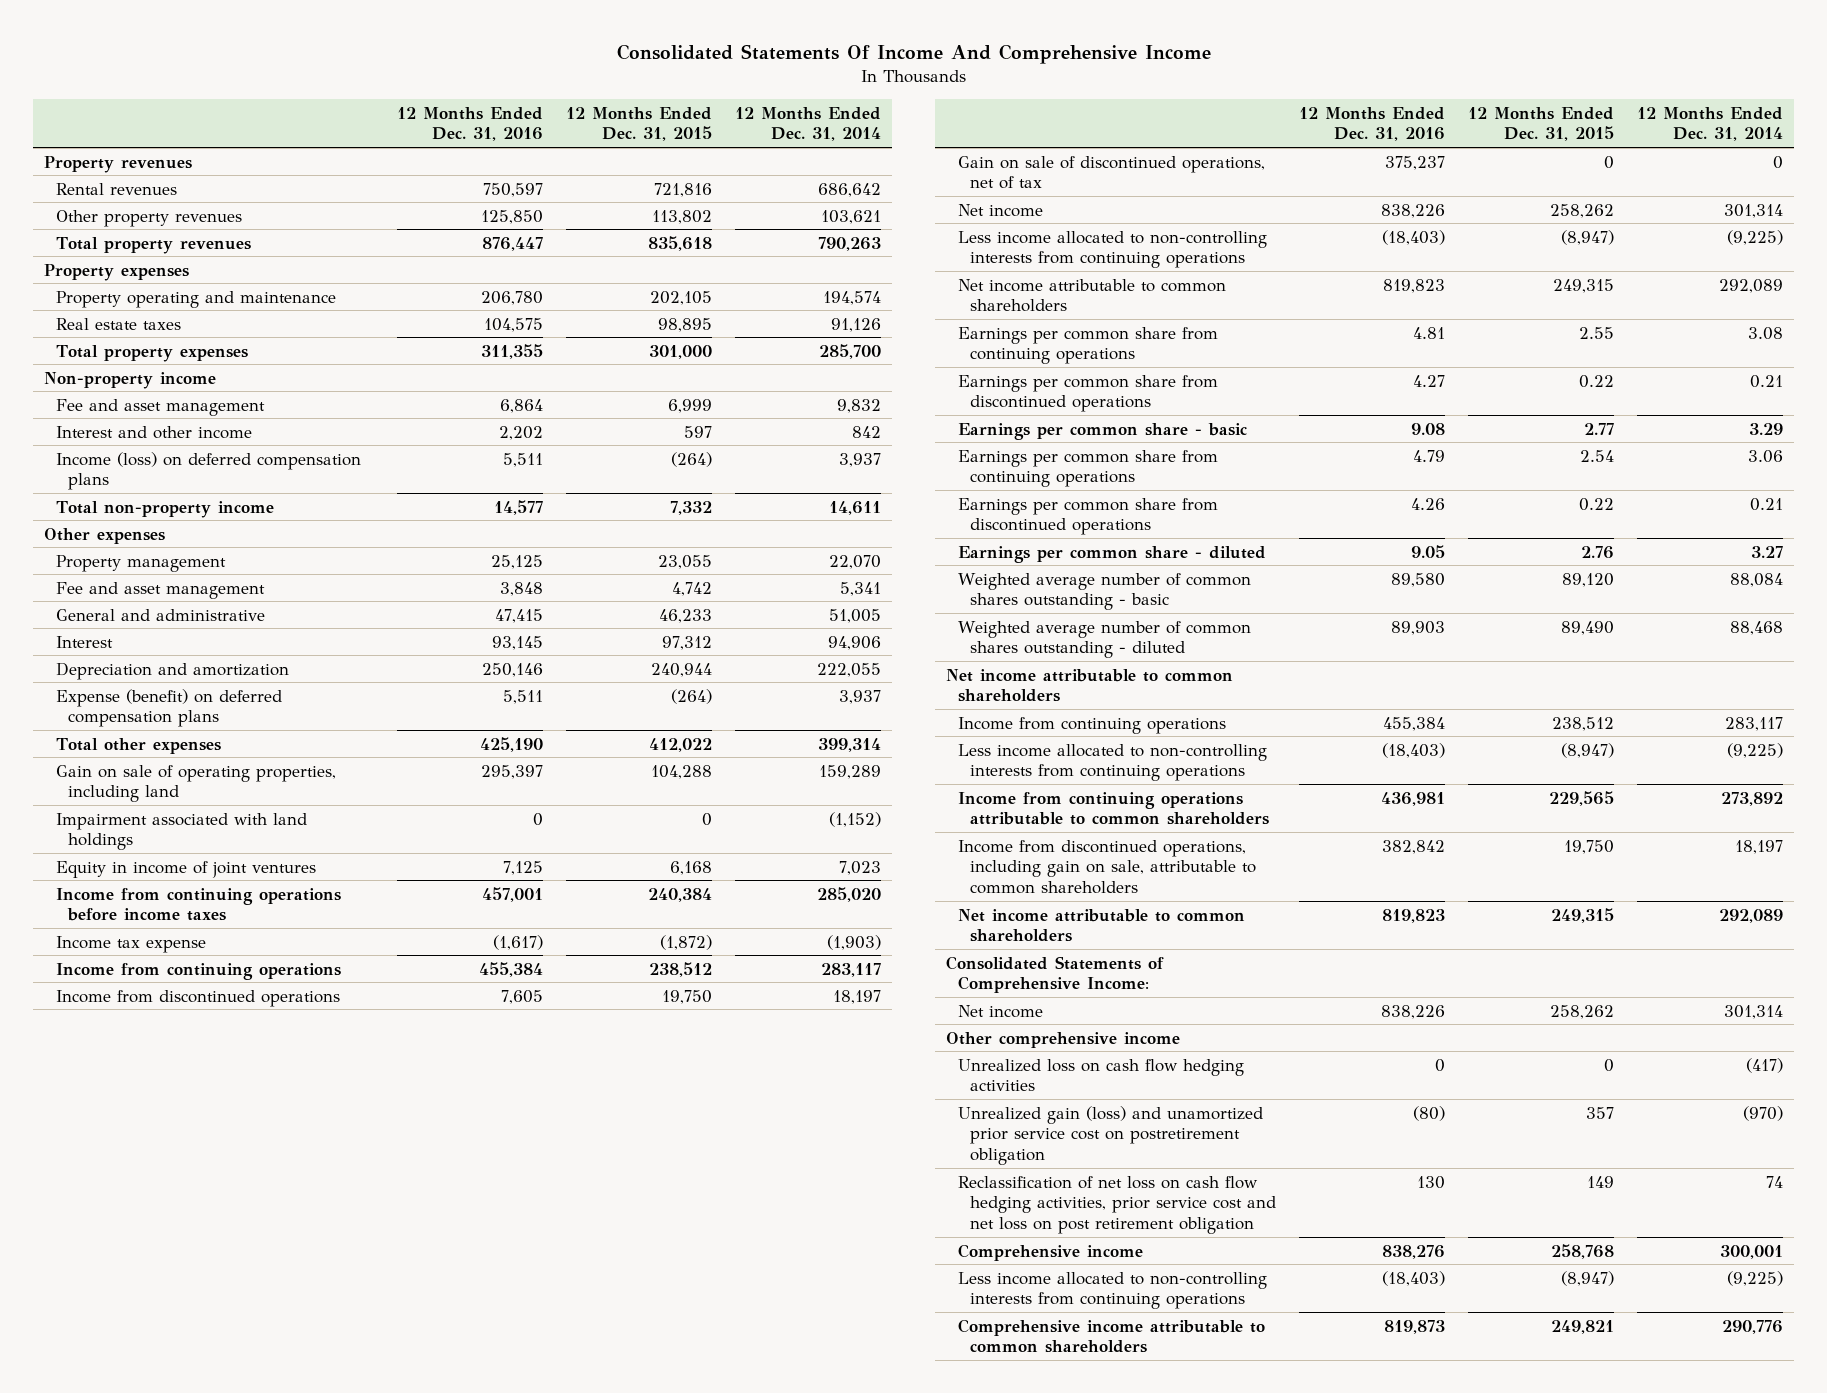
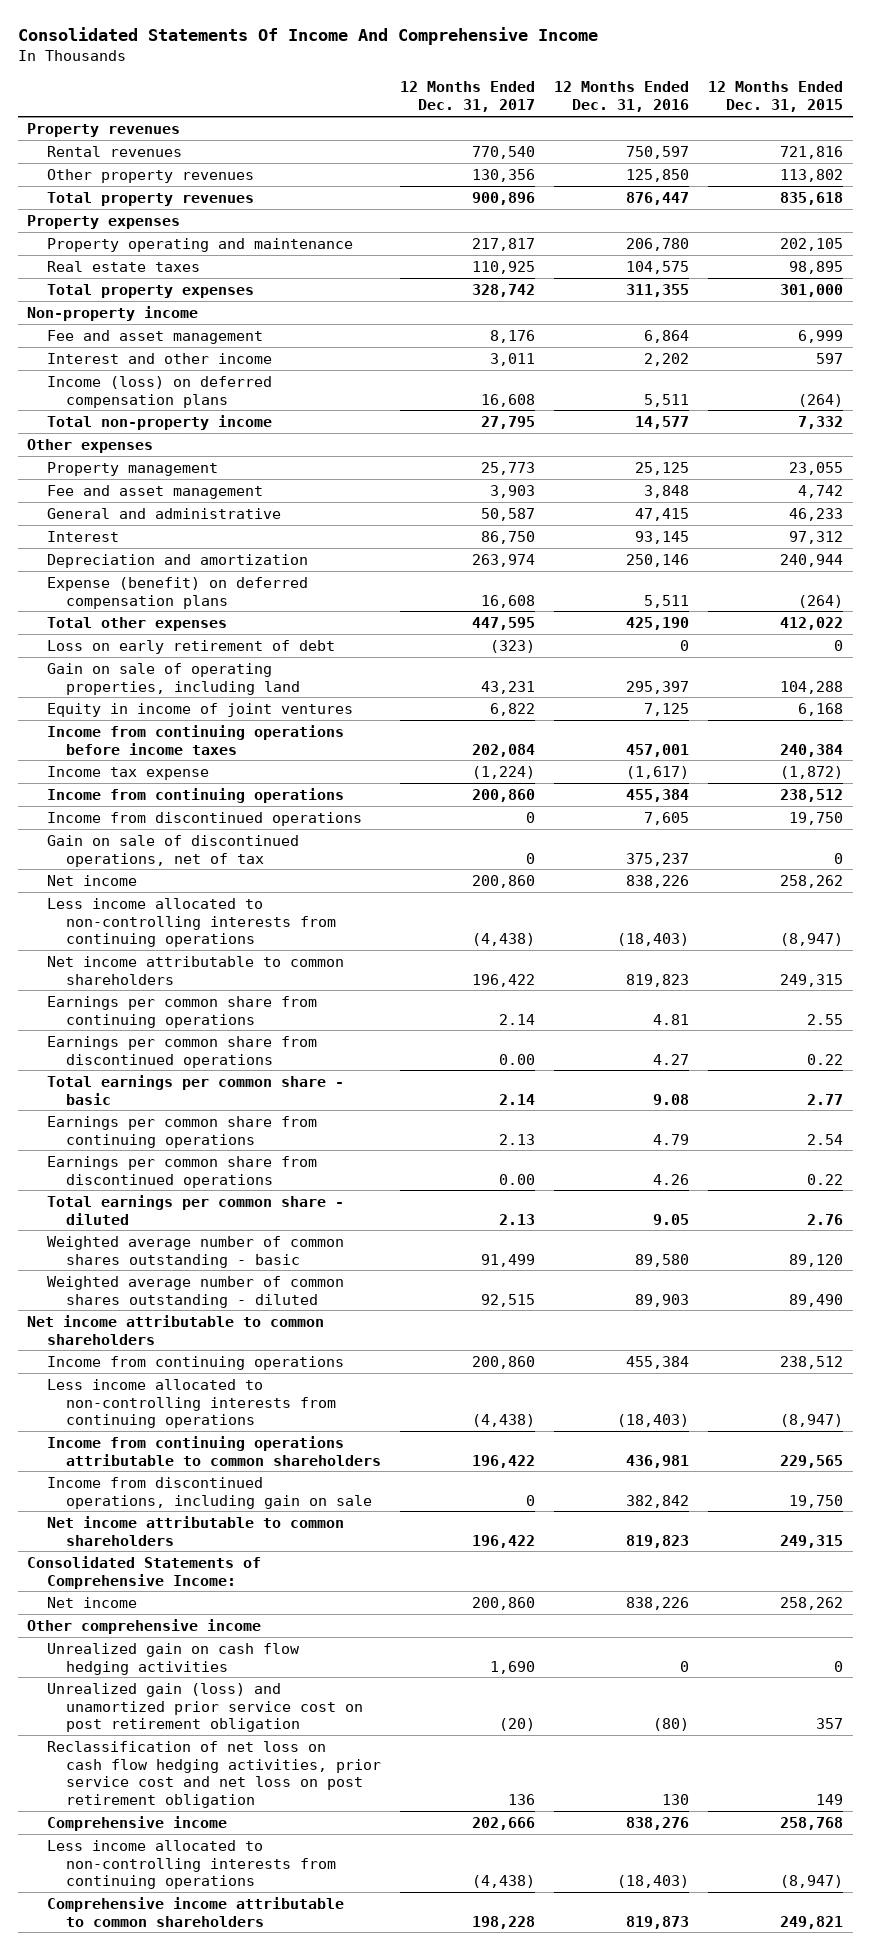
[734,106,881,142] 12 Months Ended Dec. 31, 2014 -> none
none -> [400,81,536,113] 12 Months Ended Dec. 31, 2017
none -> [46,639,335,654] Loss on early retirement of debt
[55,812,307,851] Impairment associated with land holdings -> none
[958,422,1248,440] Earnings per common share - basic -> [46,1074,344,1105] Total earnings per common share - basic
[958,545,1267,563] Earnings per common share - diluted -> [46,1194,344,1225] Total earnings per common share - diluted
[958,839,1257,895] Income from discontinued operations, including gain on sale, attributable to common shareholders -> [46,1476,373,1509] Income from discontinued operations, including gain on sale
[958,1058,1245,1092] Unrealized loss on cash flow hedging activities -> [46,1642,300,1675] Unrealized gain on cash flow hedging activities
[958,1105,1264,1166] Unrealized gain (loss) and unamortized prior service cost on postretirement obligation -> [46,1682,364,1733] Unrealized gain (loss) and unamortized prior service cost on post retirement obligation

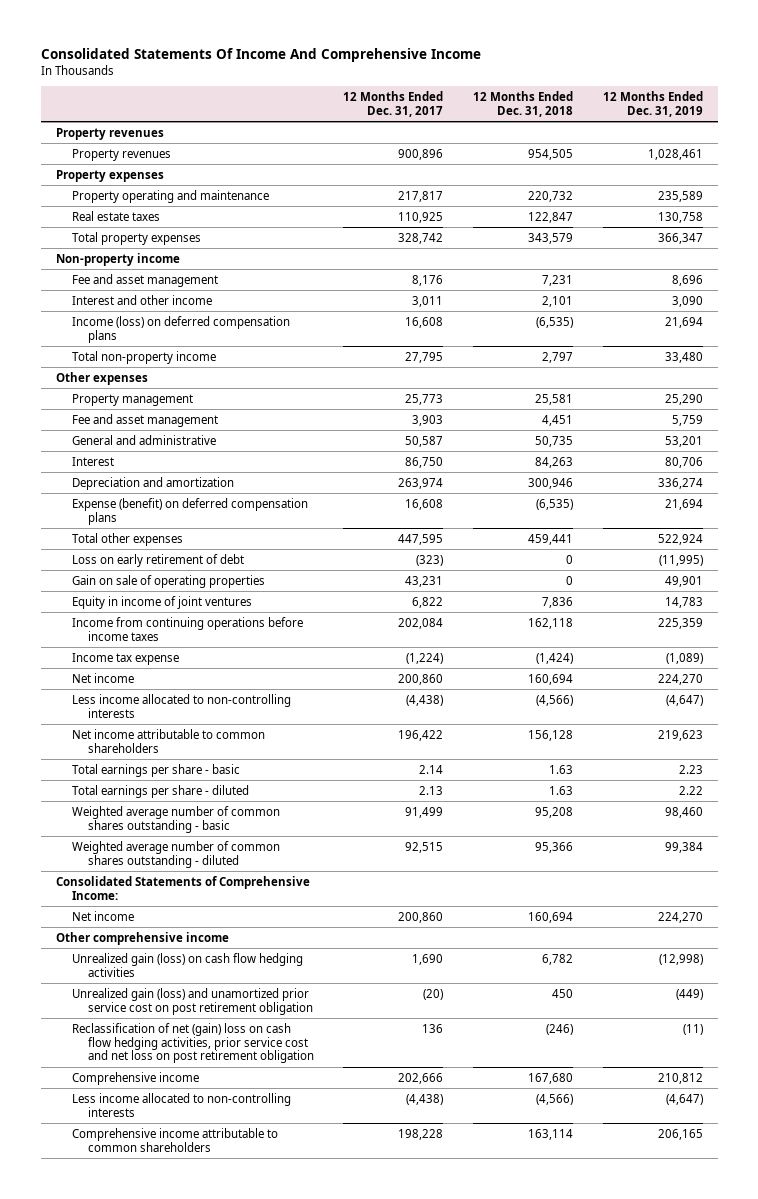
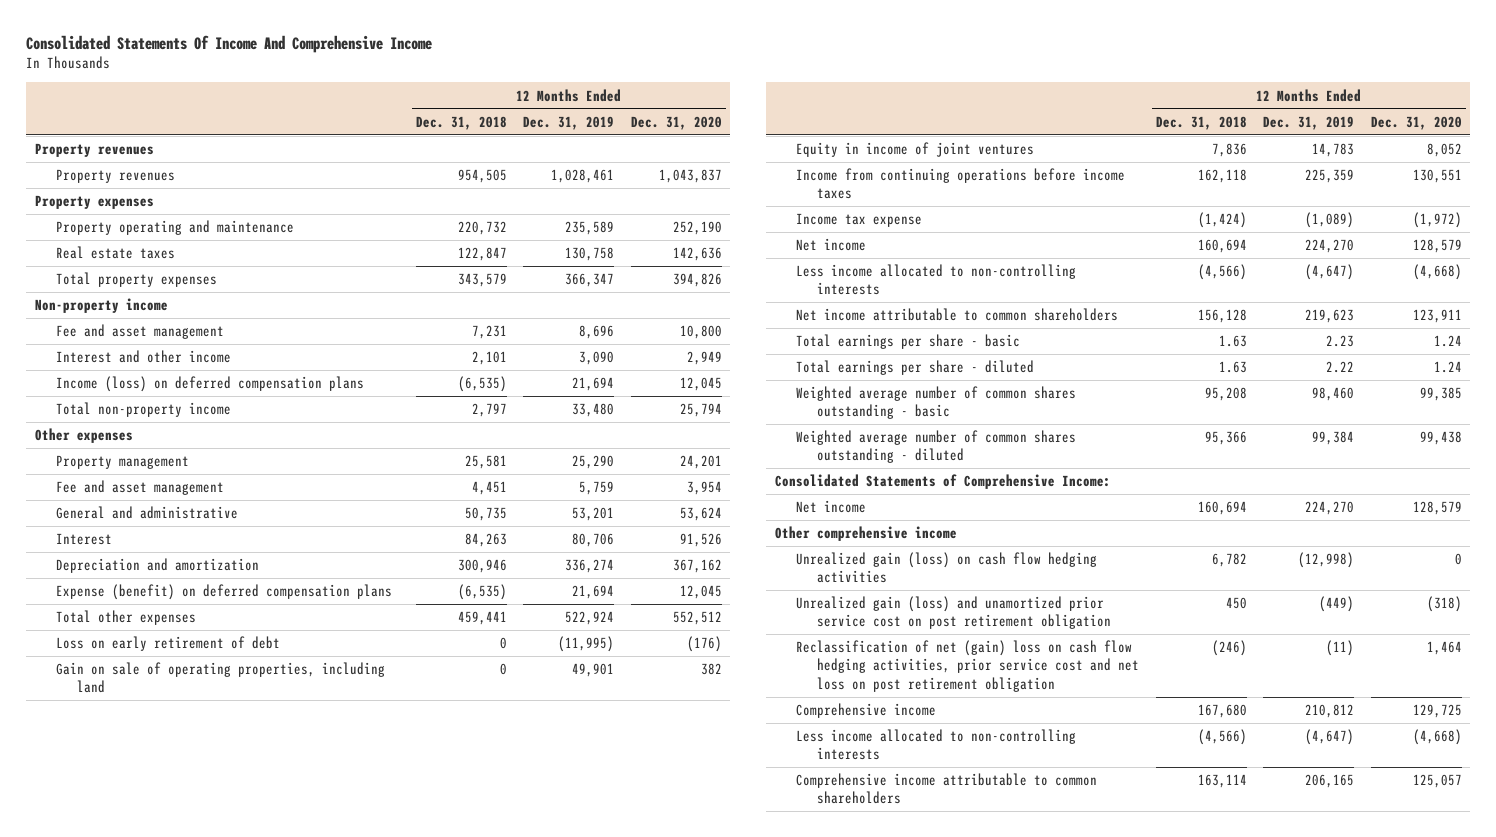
[343,90,444,117] 12 Months Ended Dec. 31, 2017 -> none
none -> [630,115,722,130] Dec. 31, 2020
[71,574,265,588] Gain on sale of operating properties -> [55,662,385,694] Gain on sale of operating properties, including land

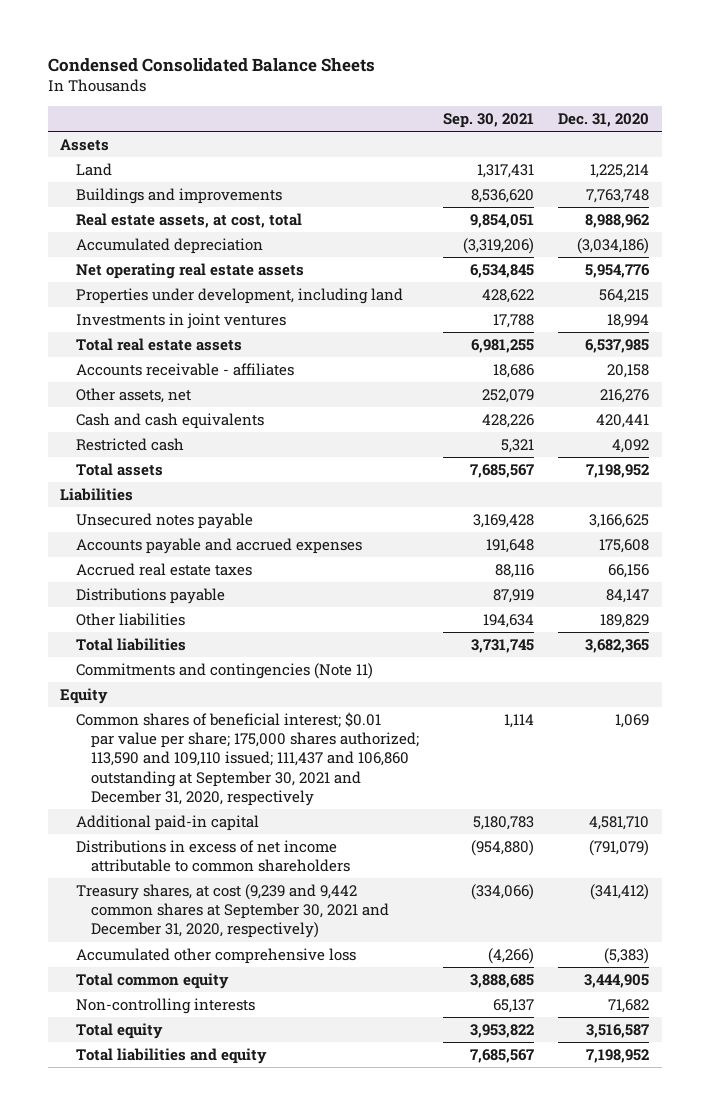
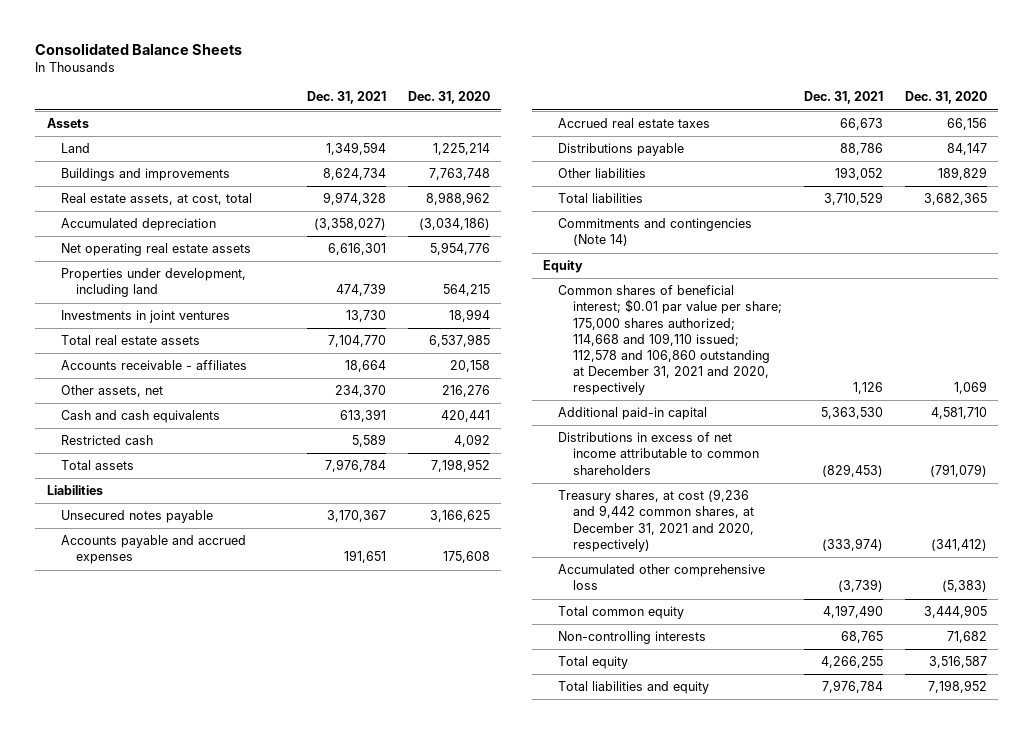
[47,57,375,72] Condensed Consolidated Balance Sheets -> [35,42,243,55] Consolidated Balance Sheets
[443,113,535,129] Sep. 30, 2021 -> none
none -> [306,91,386,105] Dec. 31, 2021
[75,663,373,680] Commitments and contingencies (Note 11) -> [558,218,753,247] Commitments and contingencies (Note 14)
[75,712,420,806] Common shares of beneficial interest; $0.01 par value per share; 175,000 shares authorized; 113,590 and 109,110 issued; 111,437 and 106,860 outstanding at September 30, 2021 and December 31, 2020, respectively -> [558,285,782,396] Common shares of beneficial interest; $0.01 par value per share; 175,000 shares authorized; 114,668 and 109,110 issued; 112,578 and 106,860 outstanding at December 31, 2021 and 2020, respectively
[75,884,390,939] Treasury shares, at cost (9,239 and 9,442 common shares at September 30, 2021 and December 31, 2020, respectively) -> [558,489,754,552] Treasury shares, at cost (9,236 and 9,442 common shares, at December 31, 2021 and 2020, respectively)

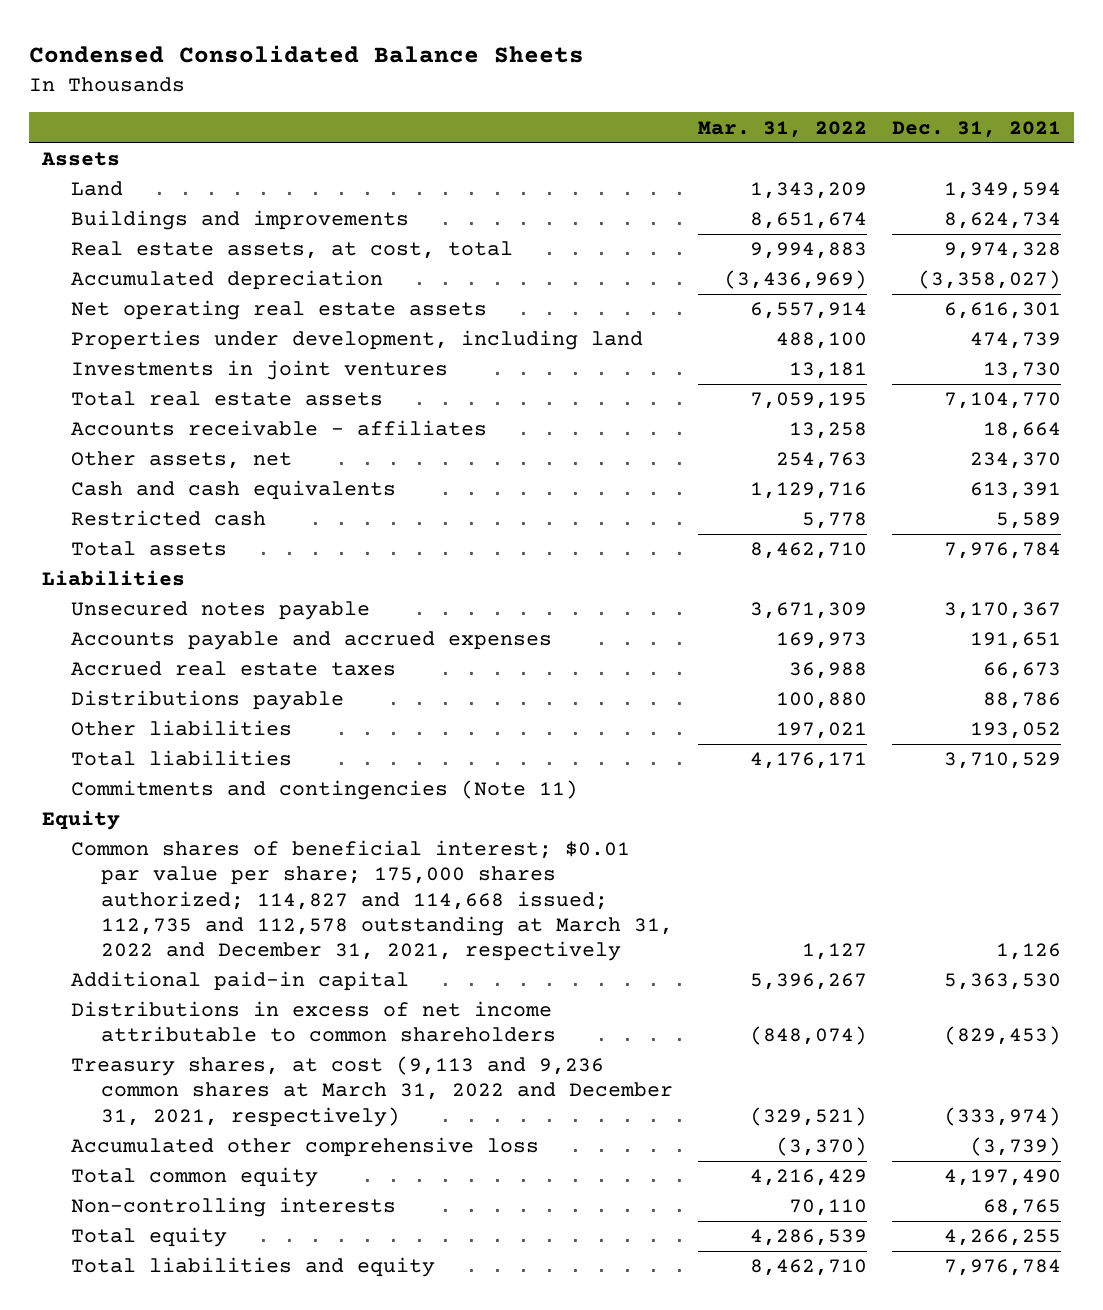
[35,42,243,55] Consolidated Balance Sheets -> [29,45,585,64] Condensed Consolidated Balance Sheets
[408,91,491,105] Dec. 31, 2020 -> none
none -> [698,120,868,138] Mar. 31, 2022
[558,218,753,247] Commitments and contingencies (Note 14) -> [71,780,579,801] Commitments and contingencies (Note 11)
[558,285,782,396] Common shares of beneficial interest; $0.01 par value per share; 175,000 shares authorized; 114,668 and 109,110 issued; 112,578 and 106,860 outstanding at December 31, 2021 and 2020, respectively -> [71,840,674,961] Common shares of beneficial interest; $0.01 par value per share; 175,000 shares authorized; 114,827 and 114,668 issued; 112,735 and 112,578 outstanding at March 31, 2022 and December 31, 2021, respectively
[558,489,754,552] Treasury shares, at cost (9,236 and 9,442 common shares, at December 31, 2021 and 2020, respectively) -> [71,1056,674,1127] Treasury shares, at cost (9,113 and 9,236 common shares at March 31, 2022 and December 31, 2021, respectively)

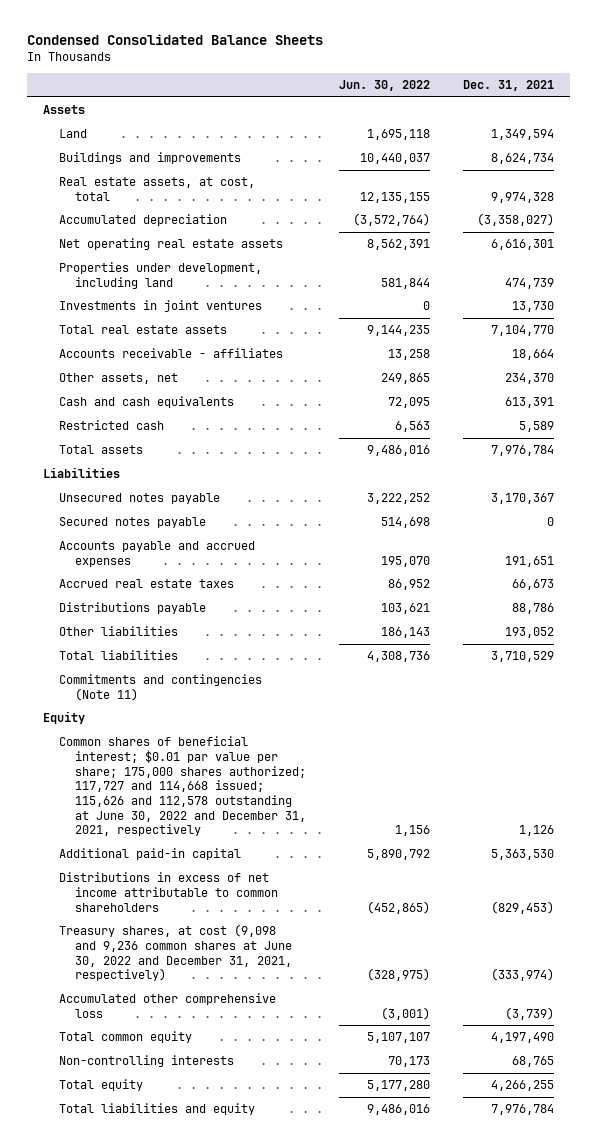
[698,120,868,138] Mar. 31, 2022 -> none
none -> [339,80,431,92] Jun. 30, 2022
none -> [59,517,207,529] Secured notes payable
[71,840,674,961] Common shares of beneficial interest; $0.01 par value per share; 175,000 shares authorized; 114,827 and 114,668 issued; 112,735 and 112,578 outstanding at March 31, 2022 and December 31, 2021, respectively -> [59,736,307,837] Common shares of beneficial interest; $0.01 par value per share; 175,000 shares authorized; 117,727 and 114,668 issued; 115,626 and 112,578 outstanding at June 30, 2022 and December 31, 2021, respectively
[71,1056,674,1127] Treasury shares, at cost (9,113 and 9,236 common shares at March 31, 2022 and December 31, 2021, respectively) -> [59,924,293,982] Treasury shares, at cost (9,098 and 9,236 common shares at June 30, 2022 and December 31, 2021, respectively)

